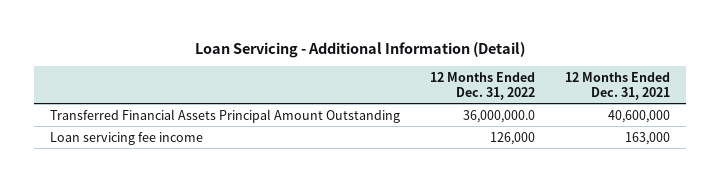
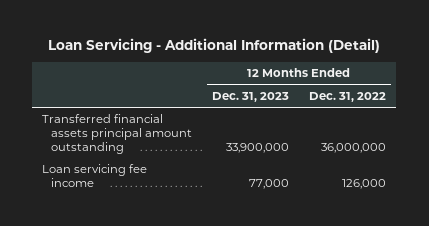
[565,71,671,100] 12 Months Ended Dec. 31, 2021 -> none
none -> [212,92,290,103] Dec. 31, 2023
[49,108,400,123] Transferred Financial Assets Principal Amount Outstanding -> [42,114,193,154] Transferred financial assets principal amount outstanding
[463,109,536,123] 36,000,000.0 -> [321,142,387,153] 36,000,000

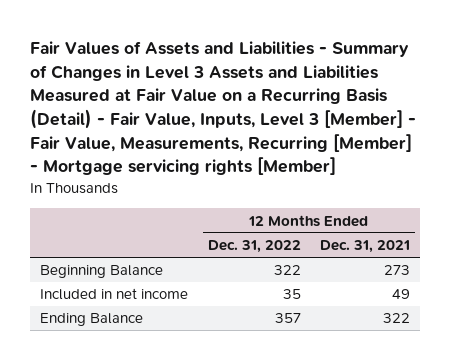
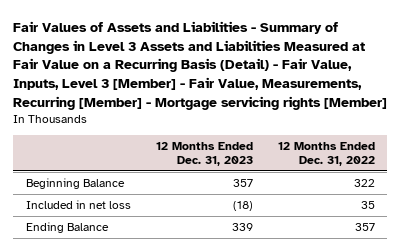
[319,240,410,254] Dec. 31, 2021 -> none
none -> [155,142,253,167] 12 Months Ended Dec. 31, 2023
[40,288,189,301] Included in net income -> [25,200,131,210] Included in net loss

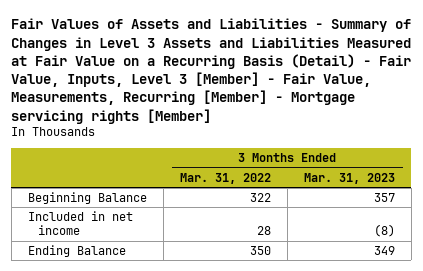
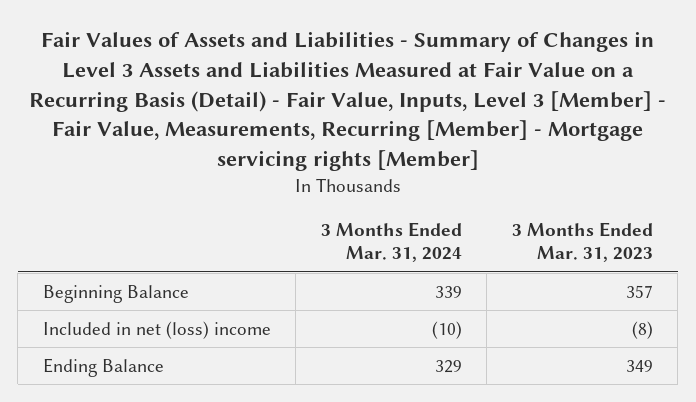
[179,172,271,184] Mar. 31, 2022 -> none
none -> [320,221,462,263] 3 Months Ended Mar. 31, 2024
[27,211,133,236] Included in net income -> [42,320,271,339] Included in net (loss) income

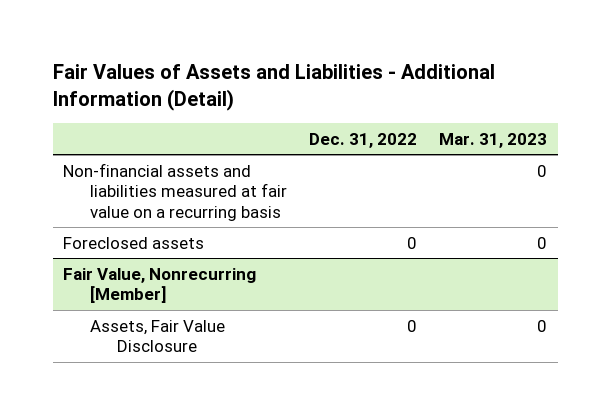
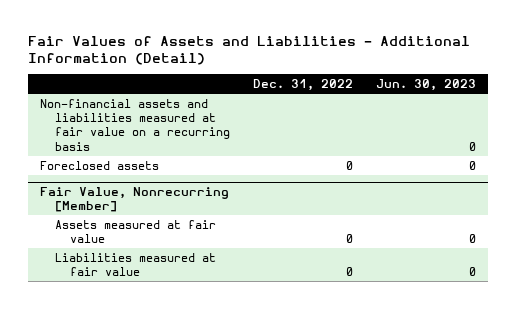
[439,132,548,148] Mar. 31, 2023 -> none
none -> [376,79,477,92] Jun. 30, 2023
[90,319,226,353] Assets, Fair Value Disclosure -> [55,219,217,244] Assets measured at fair value
none -> [55,252,217,277] Liabilities measured at fair value

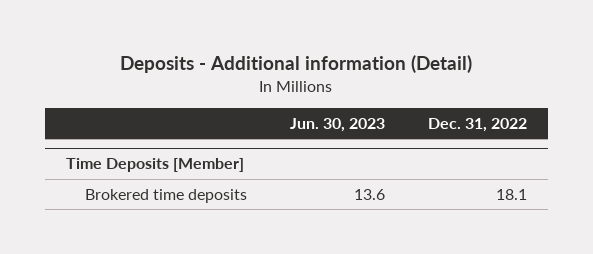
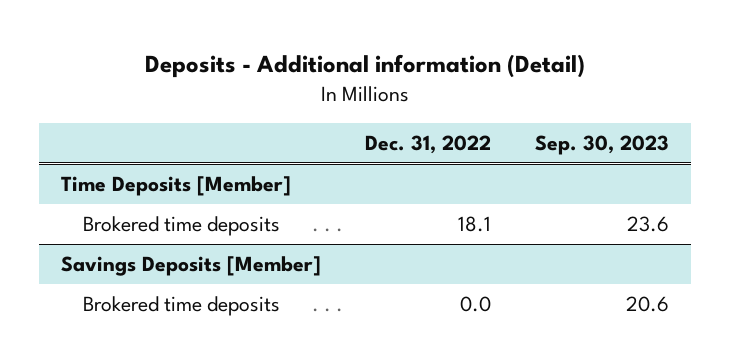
[289,117,385,132] Jun. 30, 2023 -> none
none -> [534,134,669,155] Sep. 30, 2023
none -> [61,255,322,276] Savings Deposits [Member]
none -> [83,295,281,316] Brokered time deposits

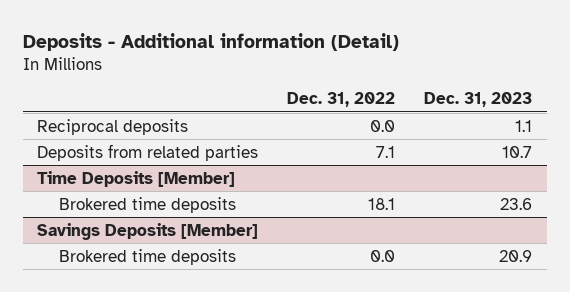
[534,134,669,155] Sep. 30, 2023 -> none
none -> [424,92,533,108] Dec. 31, 2023
none -> [37,118,189,135] Reciprocal deposits
none -> [37,143,259,161] Deposits from related parties

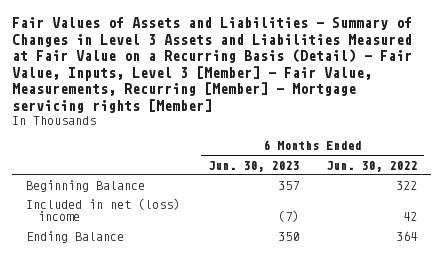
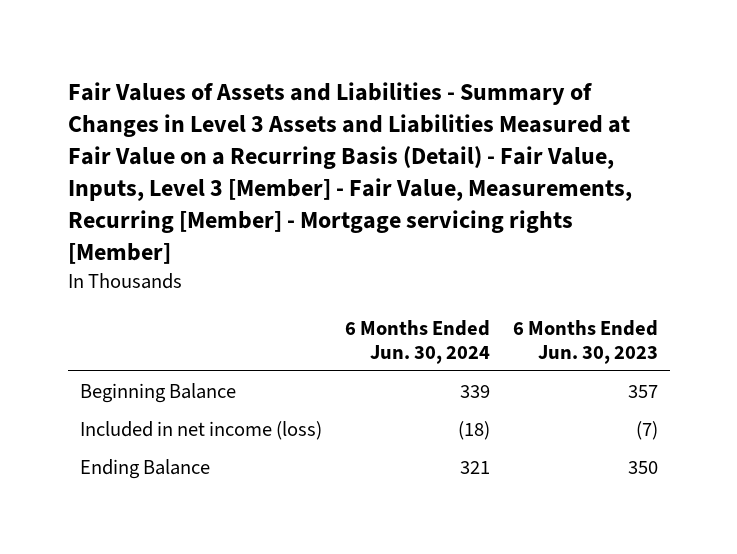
[326,160,418,172] Jun. 30, 2022 -> none
none -> [344,319,490,364] 6 Months Ended Jun. 30, 2024
[25,197,180,222] Included in net (loss) income -> [79,420,322,440] Included in net income (loss)

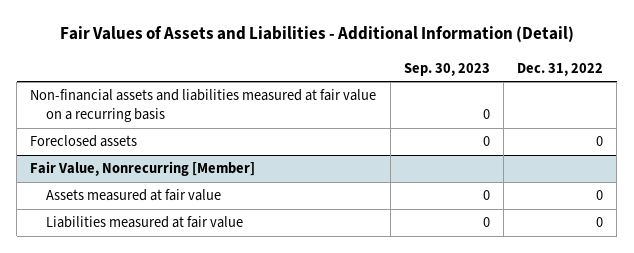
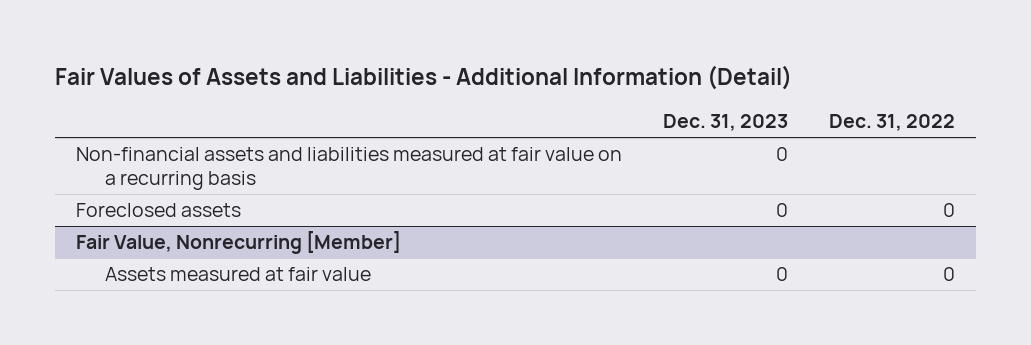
[403,62,490,76] Sep. 30, 2023 -> none
none -> [662,114,788,132] Dec. 31, 2023
[46,216,244,229] Liabilities measured at fair value -> none

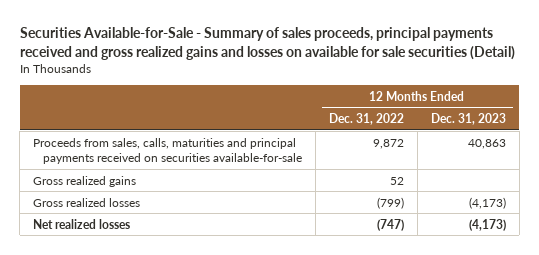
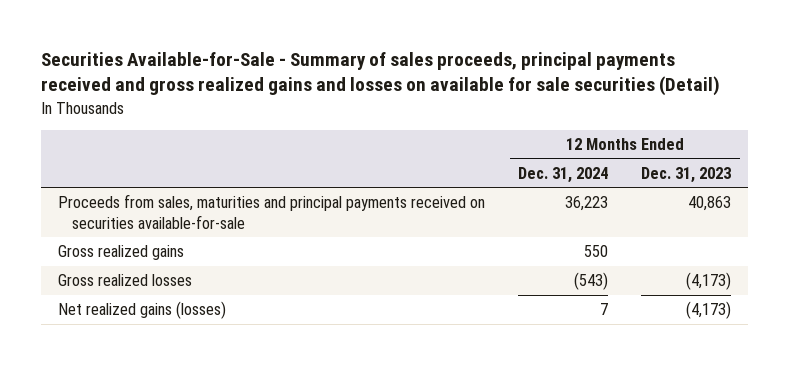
[328,112,404,125] Dec. 31, 2022 -> none
none -> [517,166,608,183] Dec. 31, 2024
[33,137,302,164] Proceeds from sales, calls, maturities and principal payments received on securities available-for-sale -> [57,194,485,229] Proceeds from sales, maturities and principal payments received on securities available-for-sale
[33,218,131,229] Net realized losses -> [57,301,226,320] Net realized gains (losses)

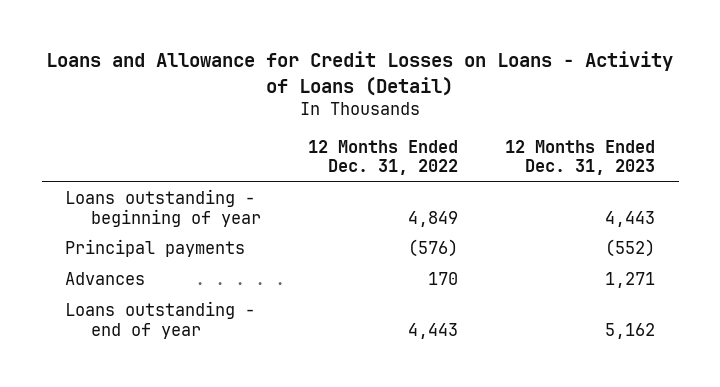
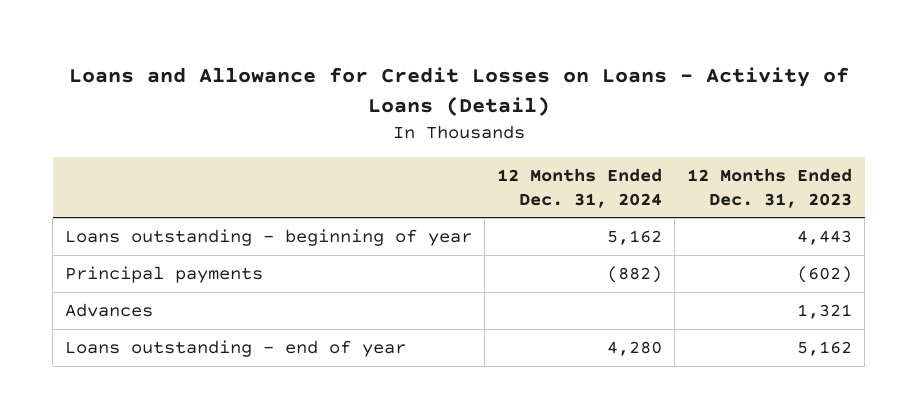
[308,140,459,176] 12 Months Ended Dec. 31, 2022 -> none
none -> [497,167,663,208] 12 Months Ended Dec. 31, 2024
[605,239,656,258] (552) -> [797,265,853,283] (602)
[605,272,656,289] 1,271 -> [797,303,853,319] 1,321

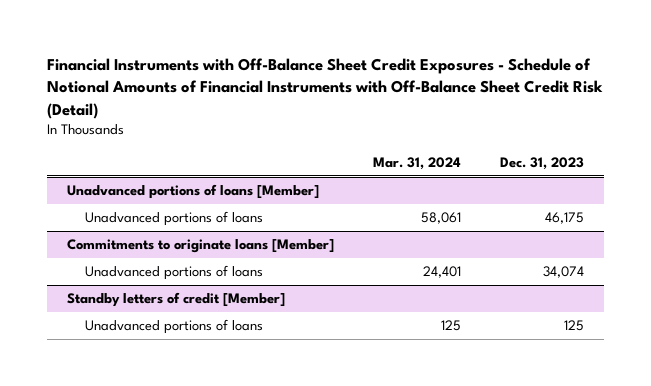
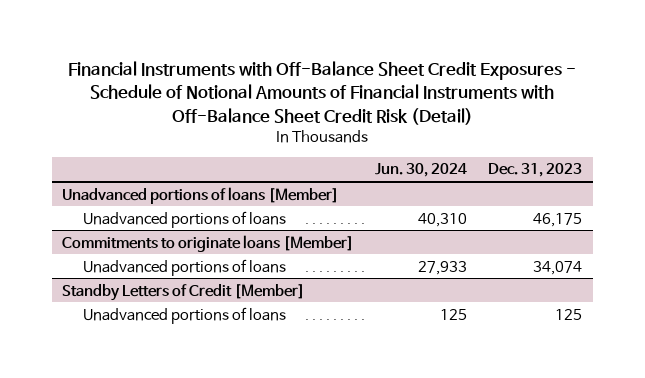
[373,157,462,171] Mar. 31, 2024 -> none
none -> [375,163,468,178] Jun. 30, 2024
[67,292,286,308] Standby letters of credit [Member] -> [62,283,306,301] Standby Letters of Credit [Member]

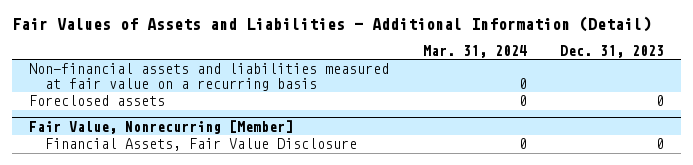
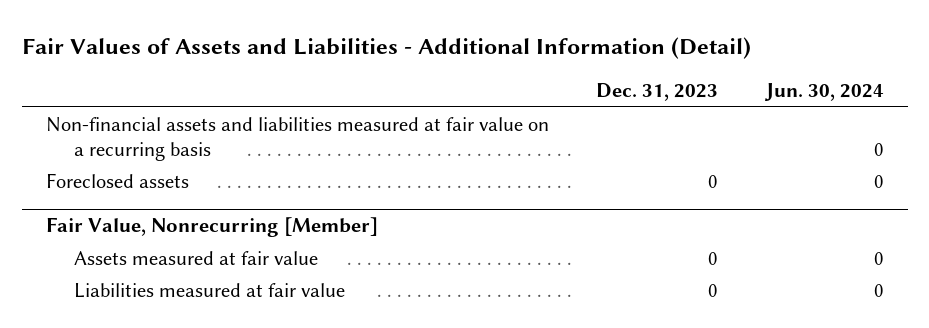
[422,44,527,58] Mar. 31, 2024 -> none
none -> [763,83,884,102] Jun. 30, 2024
[45,138,358,152] Financial Assets, Fair Value Disclosure -> [73,250,318,265] Assets measured at fair value
none -> [73,282,345,298] Liabilities measured at fair value

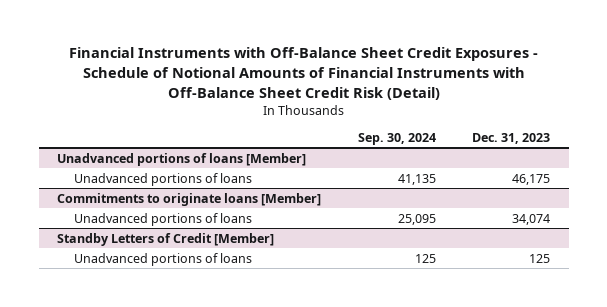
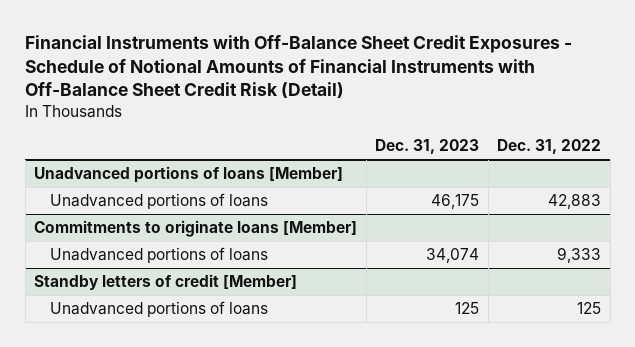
[357,133,436,146] Sep. 30, 2024 -> none
none -> [497,139,602,155] Dec. 31, 2022
[56,232,274,246] Standby Letters of Credit [Member] -> [34,274,298,291] Standby letters of credit [Member]

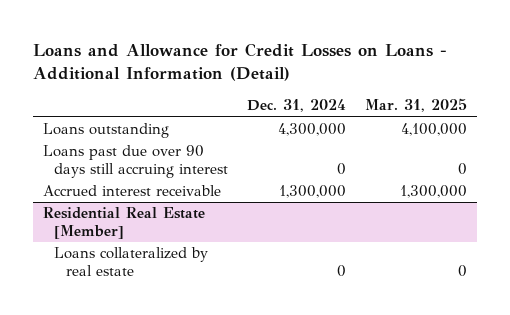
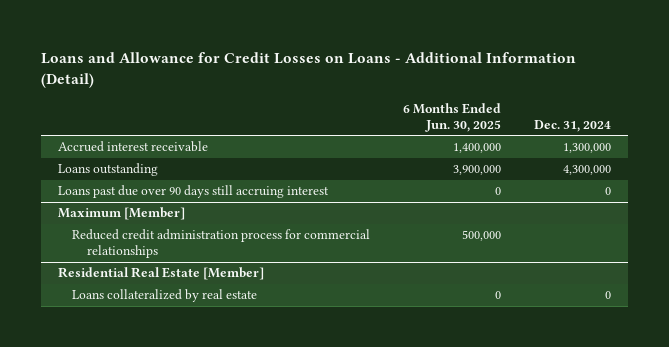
[365,98,468,113] Mar. 31, 2025 -> none
none -> [403,102,502,132] 6 Months Ended Jun. 30, 2025
[42,185,221,197] Accrued interest receivable -> [57,141,208,153] Accrued interest receivable
none -> [57,207,185,221] Maximum [Member]
none -> [72,229,371,259] Reduced credit administration process for commercial relationships

